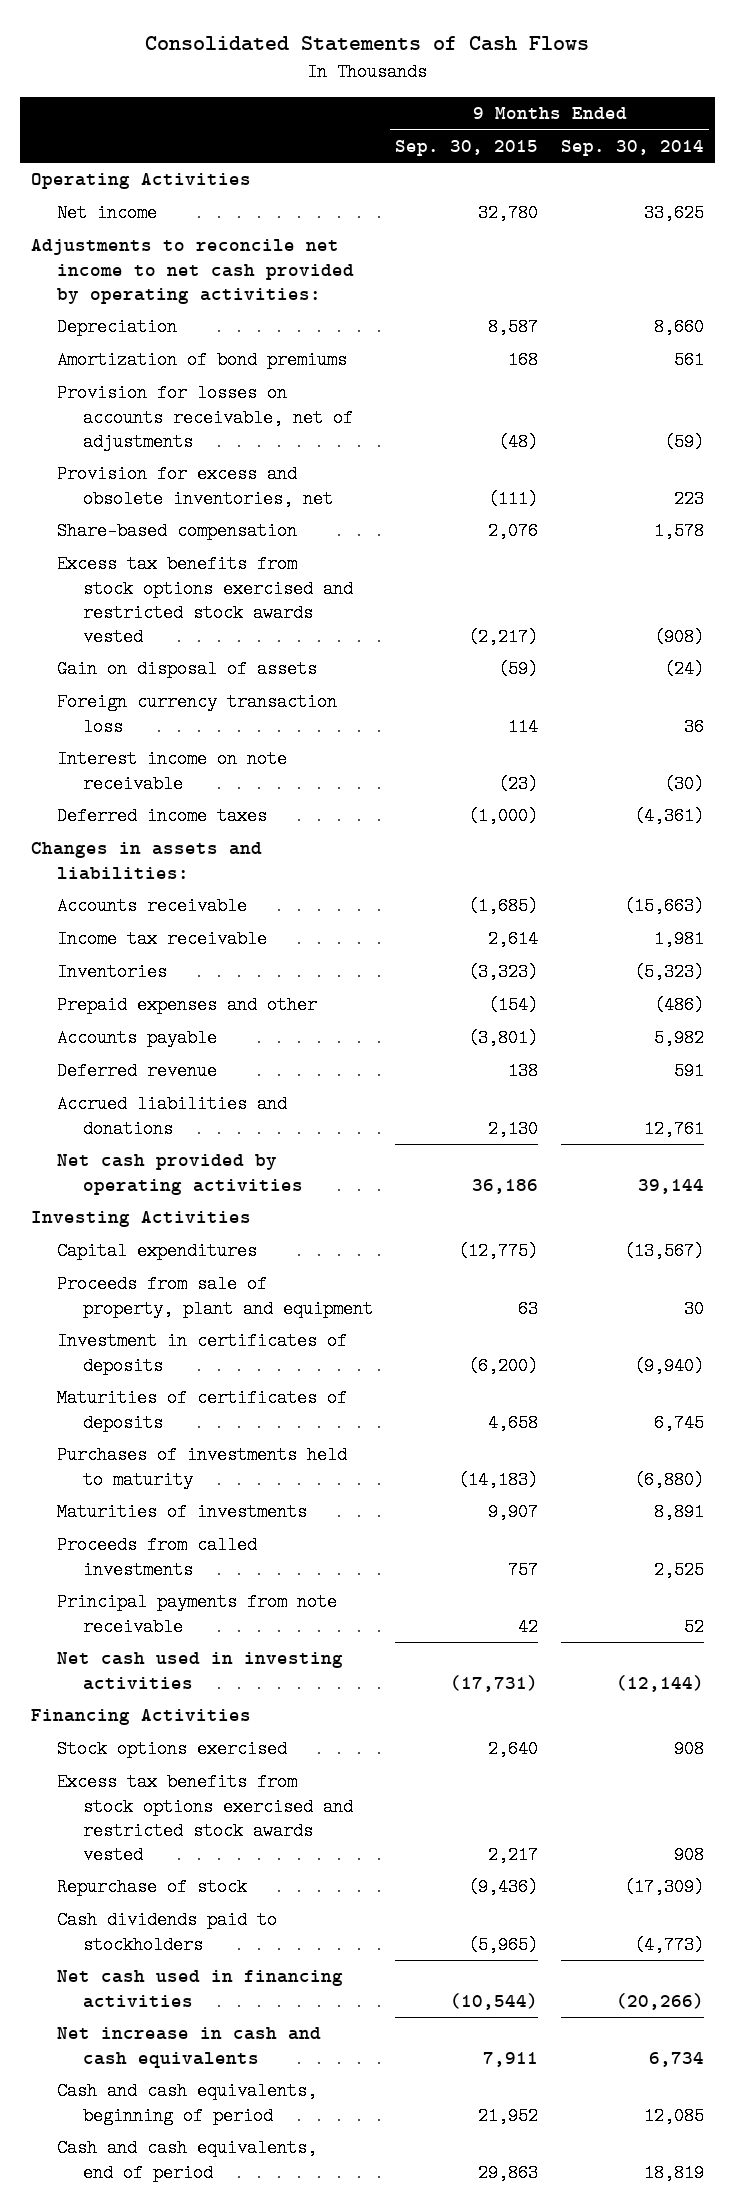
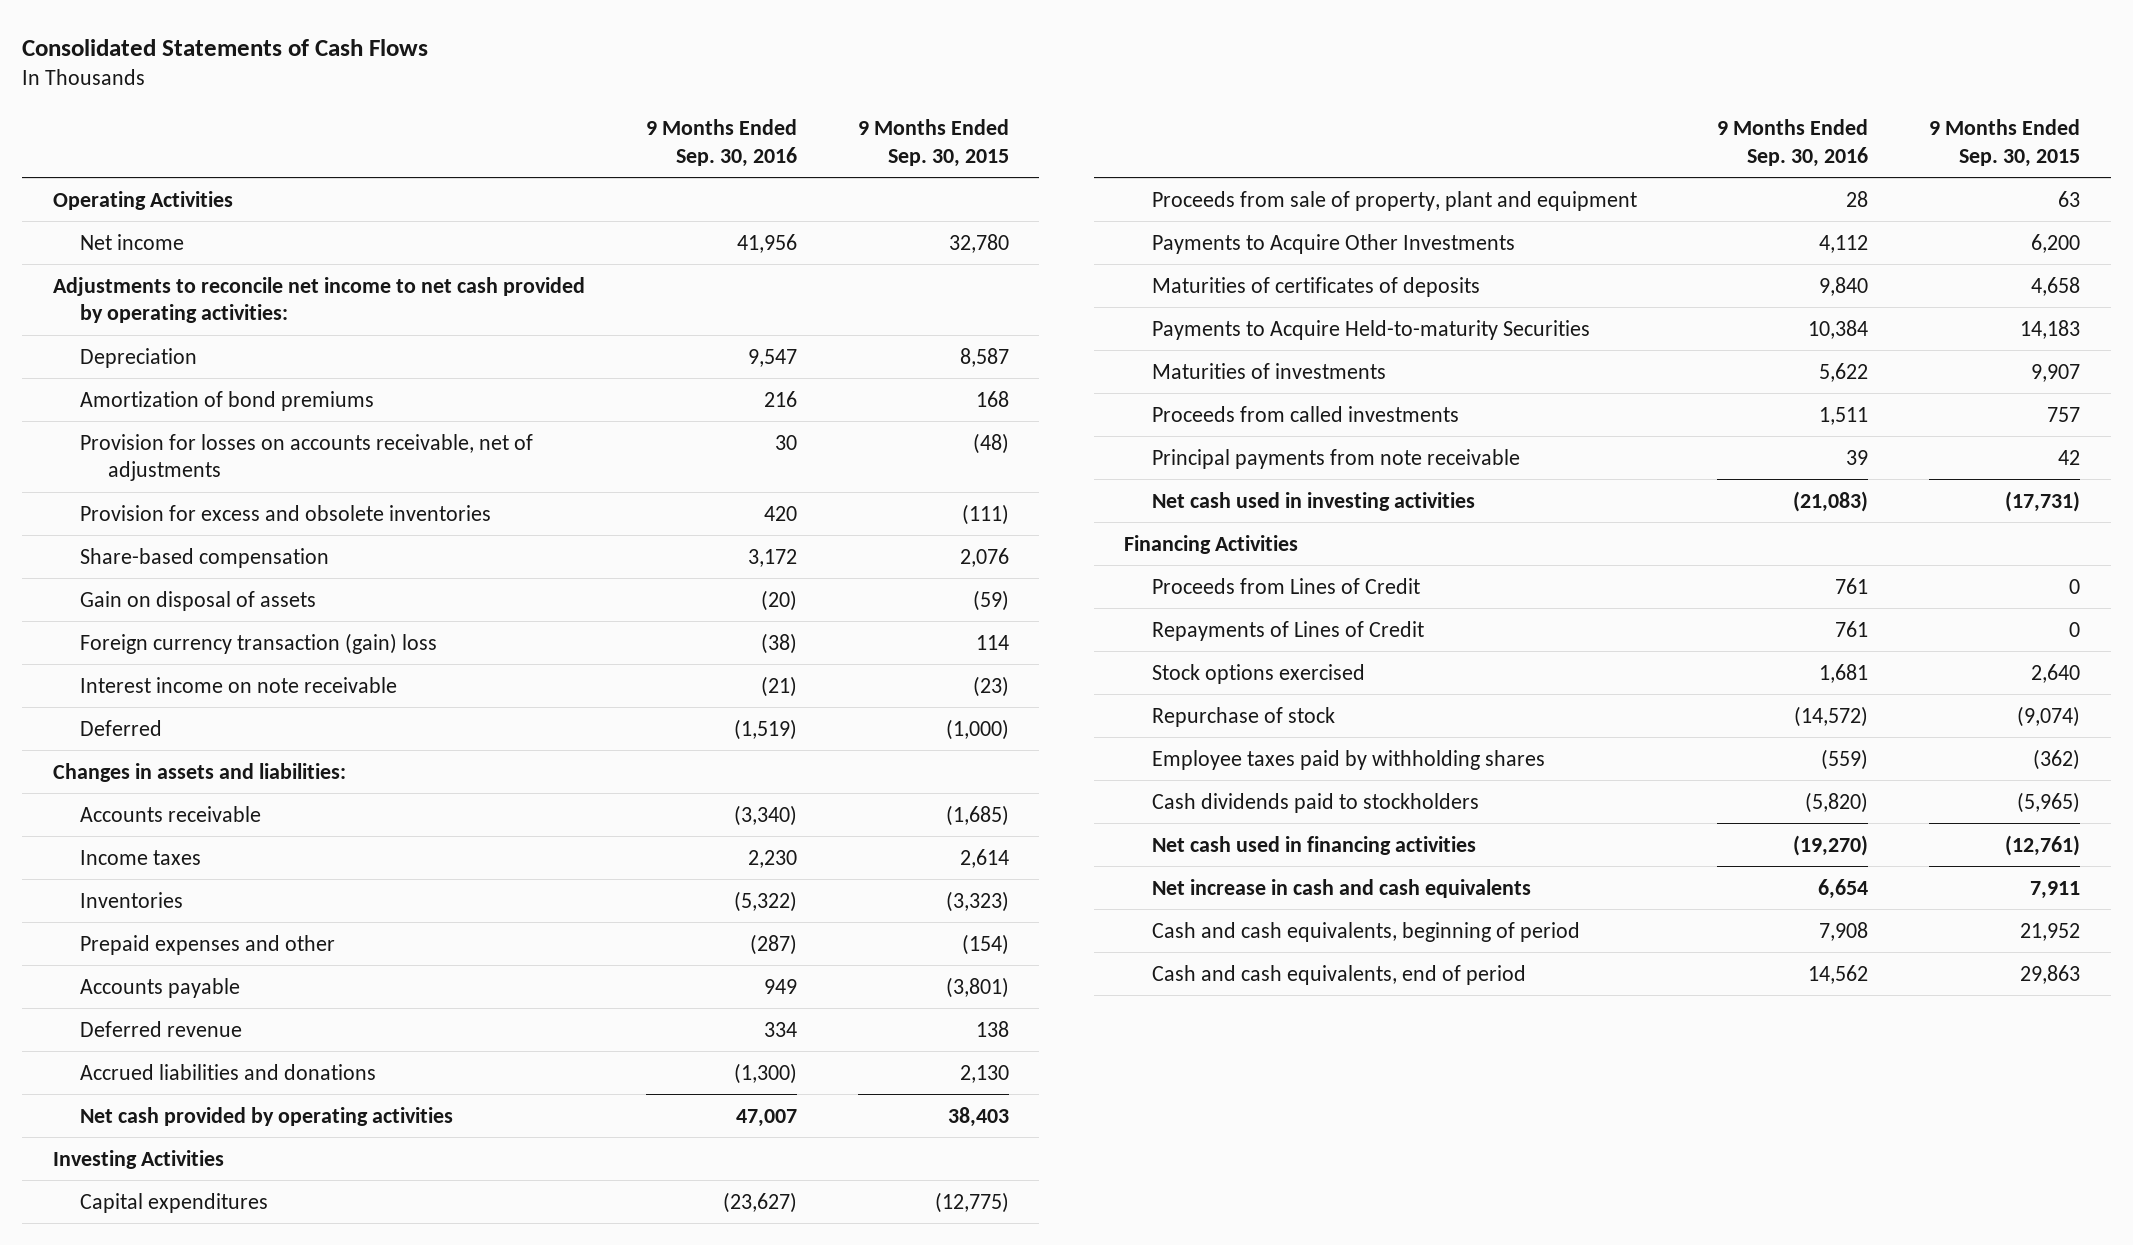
[560,139,704,156] Sep. 30, 2014 -> none
none -> [645,119,797,167] 9 Months Ended Sep. 30, 2016
[56,465,334,508] Provision for excess and obsolete inventories, net -> [80,504,492,521] Provision for excess and obsolete inventories
[56,555,354,647] Excess tax benefits from stock options exercised and restricted stock awards vested -> none
[56,693,337,736] Foreign currency transaction loss -> [80,632,438,654] Foreign currency transaction (gain) loss
[56,807,267,826] Deferred income taxes -> [80,719,163,736] Deferred
[56,930,267,949] Income tax receivable -> [80,849,202,865] Income taxes
[472,1178,539,1194] 36,186 -> [947,1106,1009,1127] 38,403
[56,1332,347,1375] Investment in certificates of deposits -> none
none -> [1151,233,1515,254] Payments to Acquire Other Investments
[56,1446,347,1489] Purchases of investments held to maturity -> [1151,319,1590,340] Payments to Acquire Held-to-maturity Securities
[458,1470,539,1489] (14,183) -> [2020,319,2081,339] 14,183
none -> [1151,577,1420,594] Proceeds from Lines of Credit
none -> [1151,620,1424,641] Repayments of Lines of Credit
[56,1773,354,1865] Excess tax benefits from stock options exercised and restricted stock awards vested -> none
[468,1878,539,1897] (9,436) -> [2017,705,2081,727] (9,074)
none -> [1151,749,1545,770] Employee taxes paid by withholding shares
[450,1992,539,2010] (10,544) -> [2005,834,2081,856] (12,761)

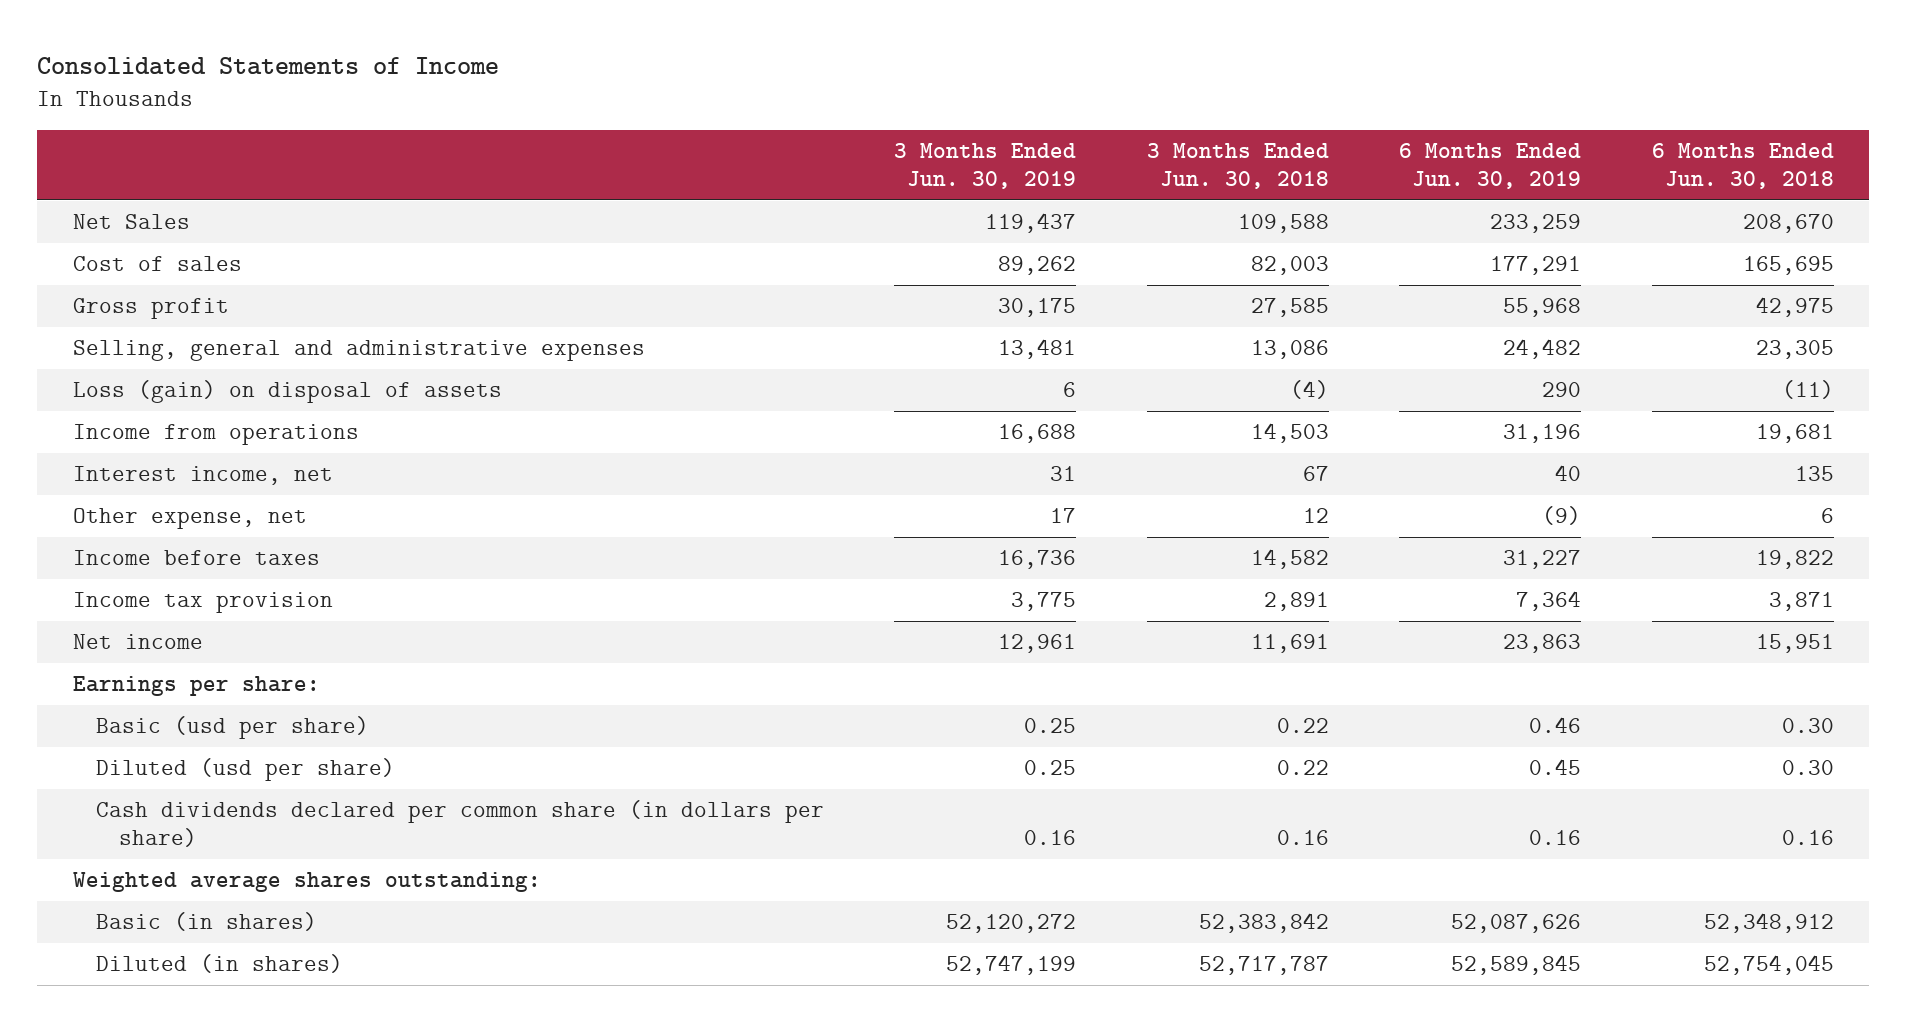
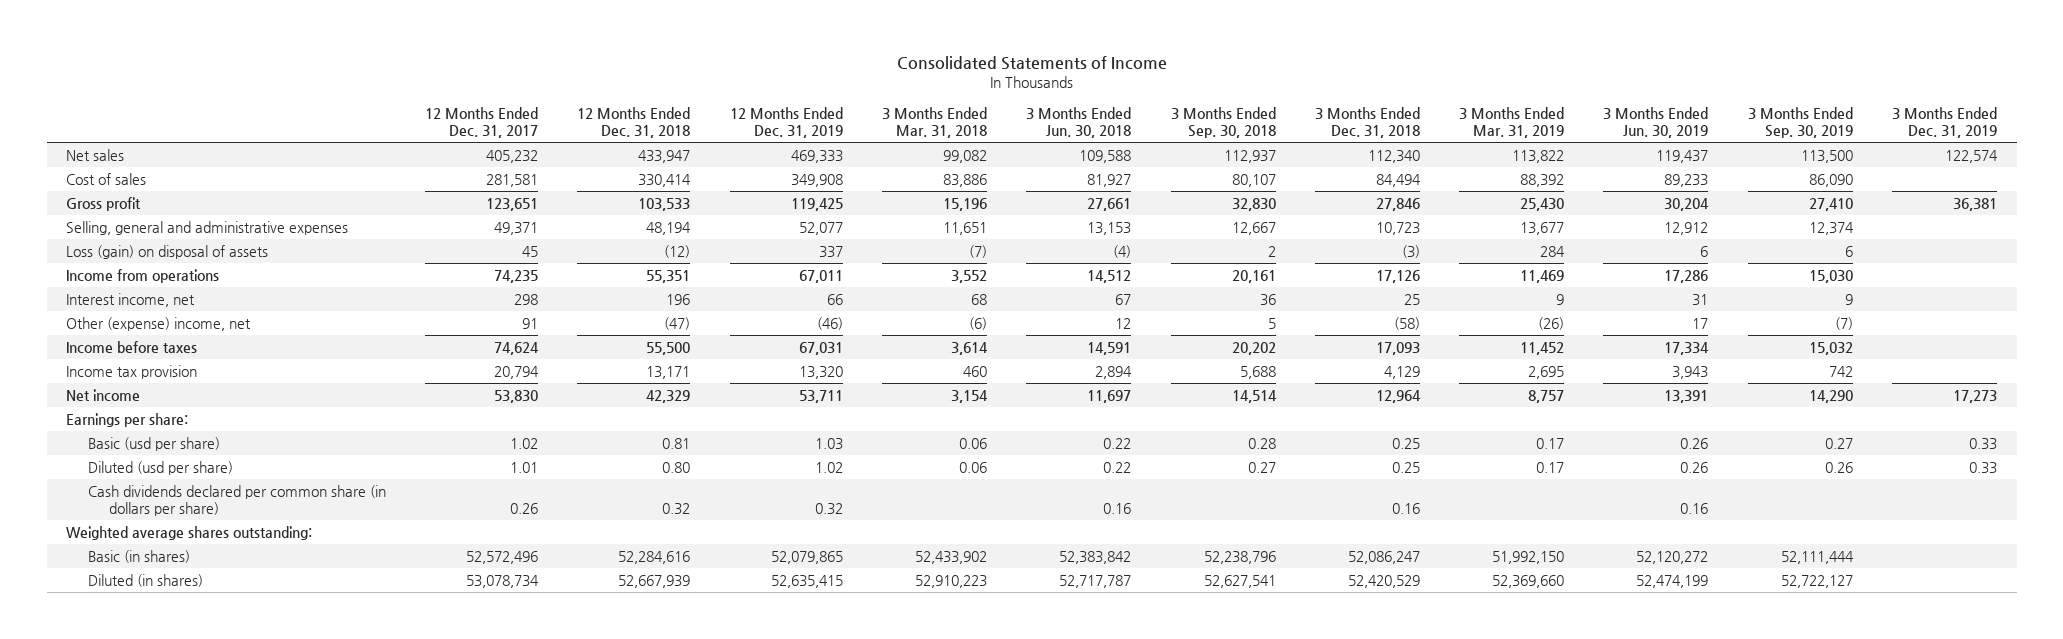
[1399,142,1582,190] 6 Months Ended Jun. 30, 2019 -> none
[1651,142,1834,190] 6 Months Ended Jun. 30, 2018 -> none
none -> [425,107,539,139] 12 Months Ended Dec. 31, 2017
none -> [577,107,691,139] 12 Months Ended Dec. 31, 2018
none -> [729,107,843,139] 12 Months Ended Dec. 31, 2019
none -> [882,107,988,139] 3 Months Ended Mar. 31, 2018
none -> [1170,107,1276,139] 3 Months Ended Sep. 30, 2018
none -> [1314,107,1420,139] 3 Months Ended Dec. 31, 2018
none -> [1459,107,1565,139] 3 Months Ended Mar. 31, 2019
none -> [1747,107,1853,139] 3 Months Ended Sep. 30, 2019
none -> [1892,107,1998,139] 3 Months Ended Dec. 31, 2019
[72,214,190,230] Net Sales -> [66,148,125,161] Net sales
[998,256,1077,276] 89,262 -> [1664,173,1709,187] 89,233
[1250,256,1329,276] 82,003 -> [1087,173,1132,187] 81,927
[998,298,1077,318] 30,175 -> [1664,197,1710,211] 30,204
[1250,298,1329,318] 27,585 -> [1087,197,1132,211] 27,661
[998,339,1077,360] 13,481 -> [1664,221,1709,235] 12,912
[1250,340,1329,360] 13,086 -> [1087,221,1132,235] 13,153
[998,424,1077,444] 16,688 -> [1664,269,1709,283] 17,286
[1250,423,1329,444] 14,503 -> [1087,269,1132,283] 14,512
[72,508,307,530] Other expense, net -> [66,316,252,331] Other (expense) income, net
[998,550,1077,570] 16,736 -> [1664,341,1710,355] 17,334
[1250,549,1329,570] 14,582 -> [1087,341,1132,355] 14,591
[1011,592,1077,612] 3,775 -> [1672,365,1709,379] 3,943
[1263,592,1329,612] 2,891 -> [1095,365,1133,379] 2,894
[998,634,1077,654] 12,961 -> [1664,389,1709,403] 13,391
[1250,634,1329,654] 11,691 -> [1087,389,1132,403] 11,697
[1024,718,1077,734] 0.25 -> [1680,437,1709,449] 0.26
[1024,760,1077,776] 0.25 -> [1680,461,1709,473] 0.26
[946,955,1077,976] 52,747,199 -> [1636,574,1709,588] 52,474,199

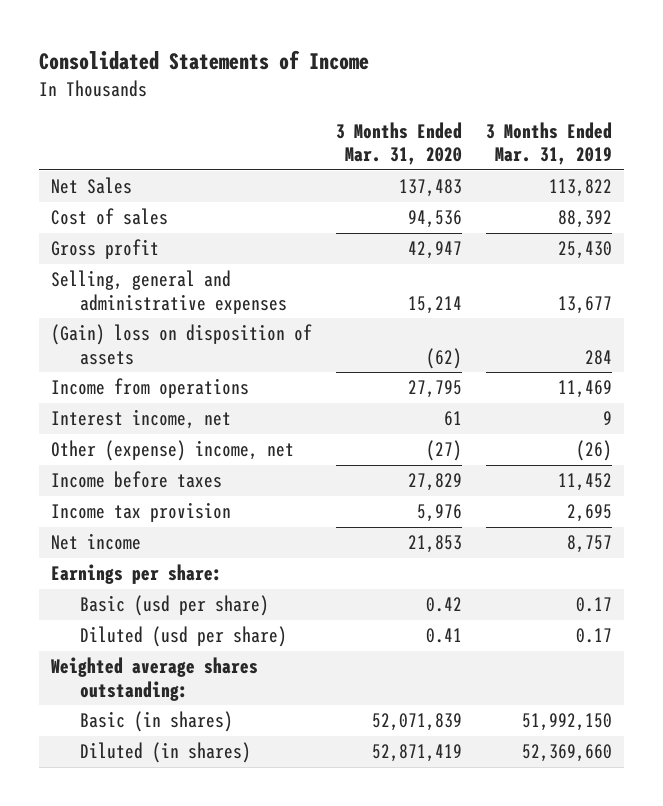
[425,107,539,139] 12 Months Ended Dec. 31, 2017 -> none
[577,107,691,139] 12 Months Ended Dec. 31, 2018 -> none
[729,107,843,139] 12 Months Ended Dec. 31, 2019 -> none
[882,107,988,139] 3 Months Ended Mar. 31, 2018 -> none
[1026,107,1132,139] 3 Months Ended Jun. 30, 2018 -> none
[1170,107,1276,139] 3 Months Ended Sep. 30, 2018 -> none
[1314,107,1420,139] 3 Months Ended Dec. 31, 2018 -> none
[1603,107,1709,139] 3 Months Ended Jun. 30, 2019 -> none
[1747,107,1853,139] 3 Months Ended Sep. 30, 2019 -> none
[1892,107,1998,139] 3 Months Ended Dec. 31, 2019 -> none
none -> [335,121,462,165] 3 Months Ended Mar. 31, 2020
[66,148,125,161] Net sales -> [50,177,132,195] Net Sales
[66,244,269,259] Loss (gain) on disposal of assets -> [50,324,312,365] (Gain) loss on disposition of assets
[87,484,386,516] Cash dividends declared per common share (in dollars per share) -> none

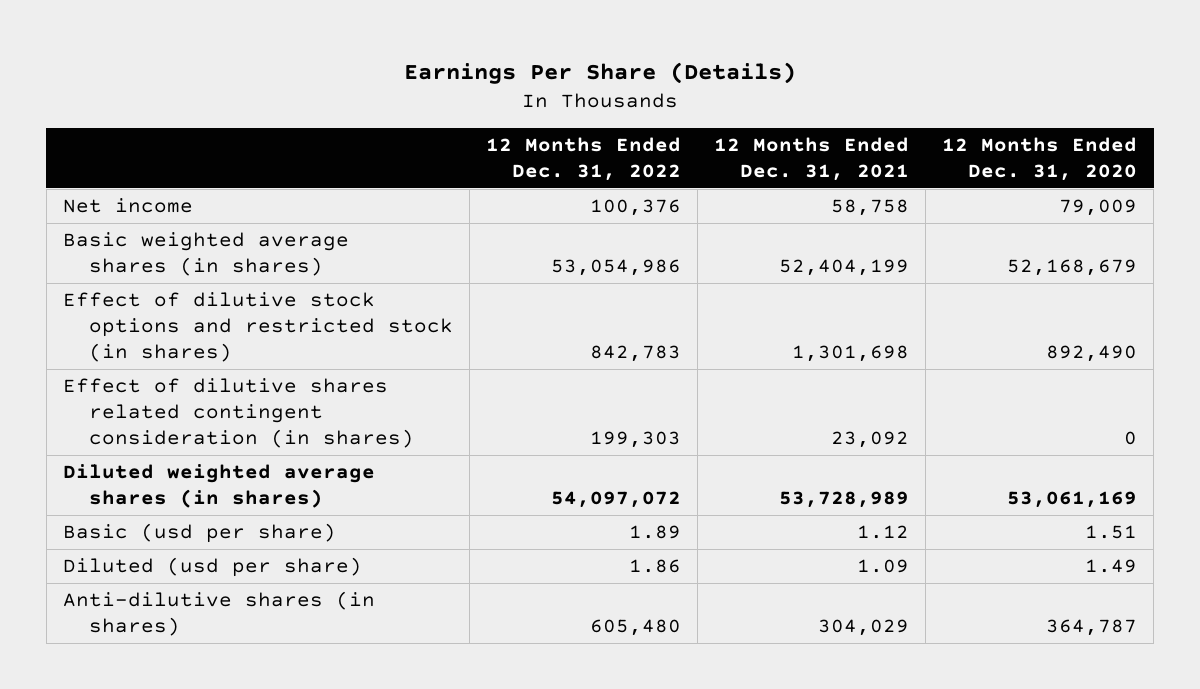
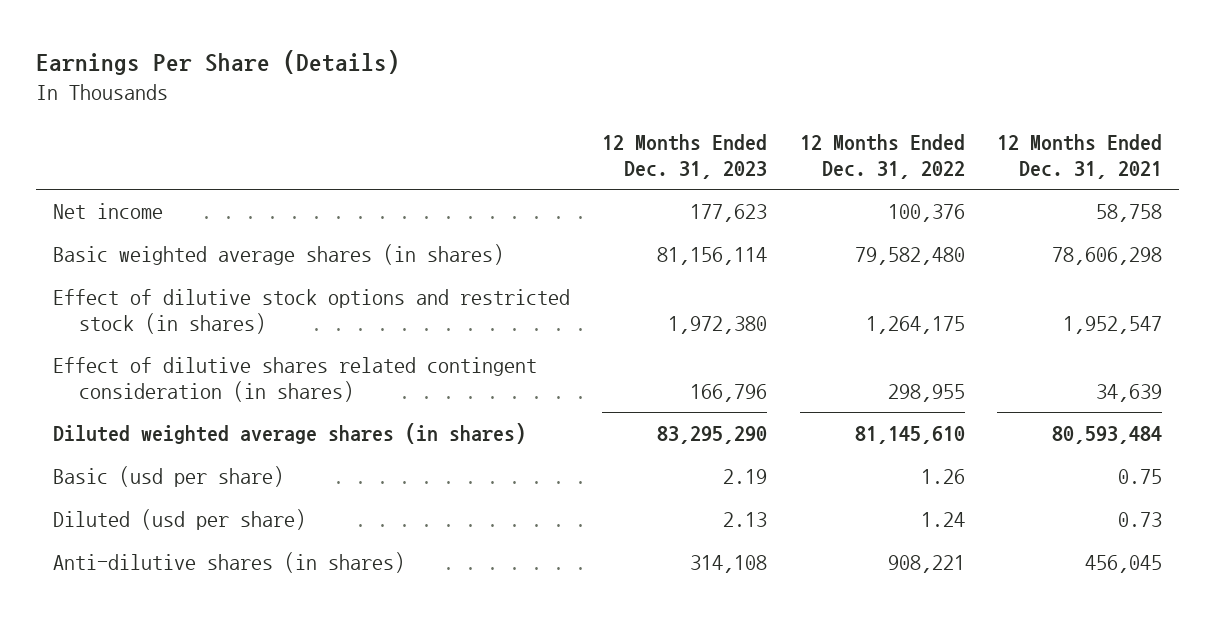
[942,137,1138,181] 12 Months Ended Dec. 31, 2020 -> none
none -> [602,133,768,179] 12 Months Ended Dec. 31, 2023
[550,259,681,277] 53,054,986 -> [854,247,965,266] 79,582,480
[779,259,910,277] 52,404,199 -> [1052,247,1163,266] 78,606,298
[589,344,681,362] 842,783 -> [865,315,965,334] 1,264,175
[792,344,910,362] 1,301,698 -> [1063,315,1163,334] 1,952,547
[589,430,681,448] 199,303 -> [887,383,965,402] 298,955
[831,430,910,448] 23,092 -> [1096,383,1163,402] 34,639
[550,491,681,509] 54,097,072 -> [854,426,965,445] 81,145,610
[779,491,910,509] 53,728,989 -> [1052,426,1163,445] 80,593,484
[628,525,681,540] 1.89 -> [920,469,965,485] 1.26
[857,525,910,540] 1.12 -> [1118,469,1163,485] 0.75
[628,559,681,574] 1.86 -> [920,512,965,528] 1.24
[857,559,910,574] 1.09 -> [1118,512,1163,528] 0.73
[589,619,681,637] 605,480 -> [887,555,965,574] 908,221
[818,619,910,637] 304,029 -> [1085,555,1163,574] 456,045

